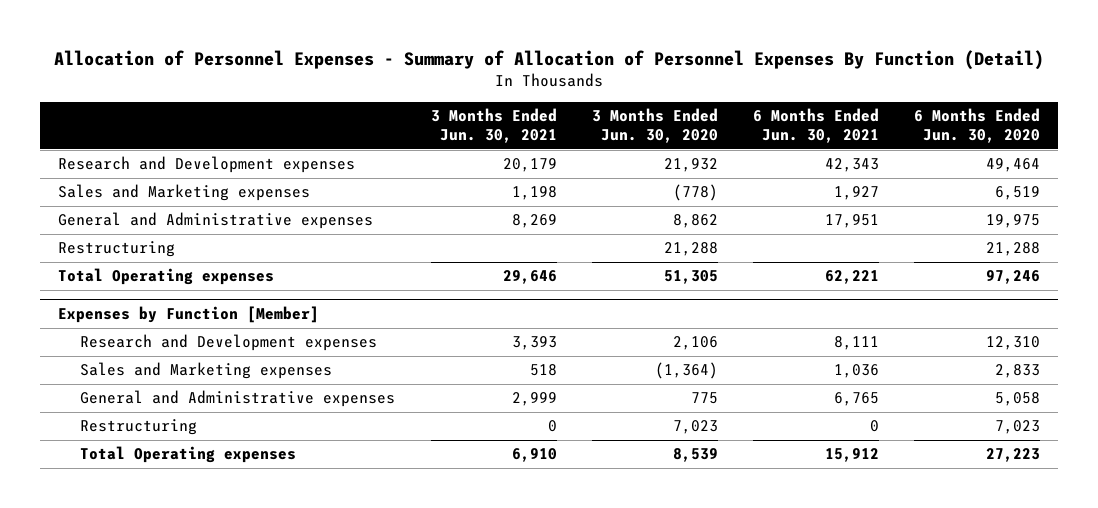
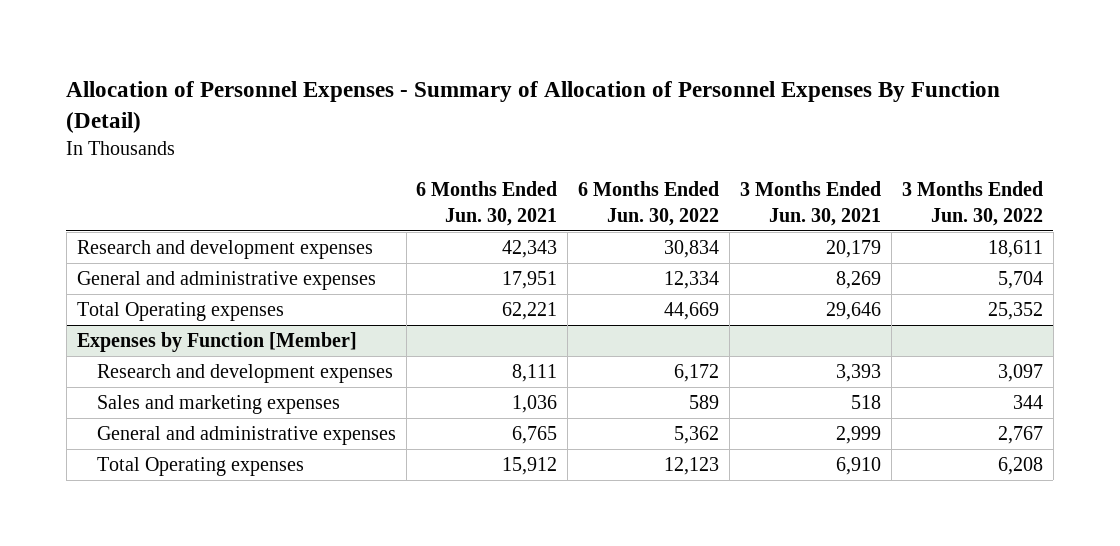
[591,108,718,144] 3 Months Ended Jun. 30, 2020 -> none
[914,108,1041,144] 6 Months Ended Jun. 30, 2020 -> none
none -> [578,181,720,226] 6 Months Ended Jun. 30, 2022
none -> [901,181,1043,226] 3 Months Ended Jun. 30, 2022
[57,184,310,202] Sales and Marketing expenses -> none
[57,241,175,258] Restructuring -> none
[57,156,355,174] Research and Development expenses -> [76,239,373,259] Research and development expenses
[57,212,373,230] General and Administrative expenses -> [76,270,376,290] General and administrative expenses
[80,419,198,436] Restructuring -> none
[80,334,378,352] Research and Development expenses -> [96,363,393,383] Research and development expenses
[80,362,333,380] Sales and Marketing expenses -> [96,394,340,414] Sales and marketing expenses
[80,390,396,408] General and Administrative expenses -> [96,425,396,445] General and administrative expenses

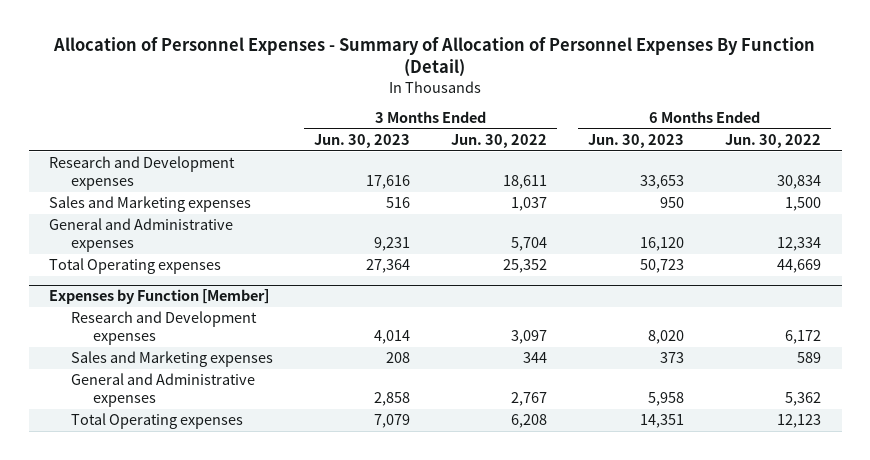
[416,181,558,226] 6 Months Ended Jun. 30, 2021 -> none
[740,181,882,226] 3 Months Ended Jun. 30, 2021 -> none
none -> [314,134,411,149] Jun. 30, 2023
none -> [588,134,685,149] Jun. 30, 2023
[76,239,373,259] Research and development expenses -> [49,156,236,191] Research and Development expenses
none -> [49,196,252,213] Sales and Marketing expenses
[76,270,376,290] General and administrative expenses -> [49,218,234,253] General and Administrative expenses
[96,363,393,383] Research and development expenses -> [71,311,258,346] Research and Development expenses
[96,394,340,414] Sales and marketing expenses -> [71,351,274,368] Sales and Marketing expenses
[96,425,396,445] General and administrative expenses -> [71,373,256,408] General and Administrative expenses

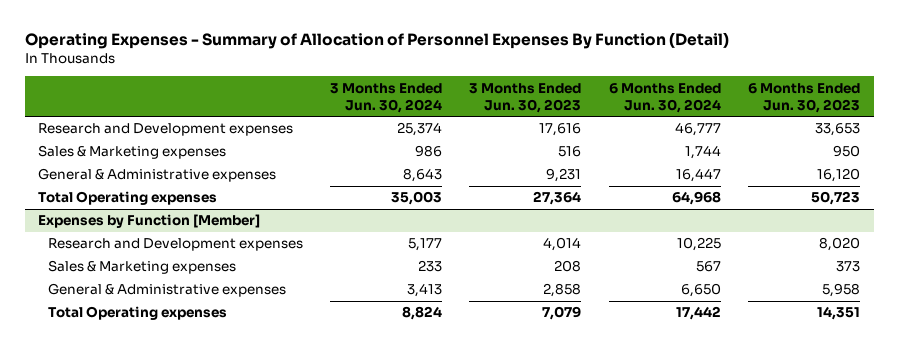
[53,36,816,78] Allocation of Personnel Expenses - Summary of Allocation of Personnel Expenses By Function (Detail) -> [24,32,729,50] Operating Expenses - Summary of Allocation of Personnel Expenses By Function (Detail)
[451,134,548,149] Jun. 30, 2022 -> none
[725,134,822,149] Jun. 30, 2022 -> none
none -> [329,82,442,113] 3 Months Ended Jun. 30, 2024
none -> [608,82,721,113] 6 Months Ended Jun. 30, 2024
[49,196,252,213] Sales and Marketing expenses -> [38,145,227,160] Sales & Marketing expenses
[49,218,234,253] General and Administrative expenses -> [38,168,277,183] General & Administrative expenses
[71,351,274,368] Sales and Marketing expenses -> [47,260,236,275] Sales & Marketing expenses
[71,373,256,408] General and Administrative expenses -> [47,283,286,298] General & Administrative expenses

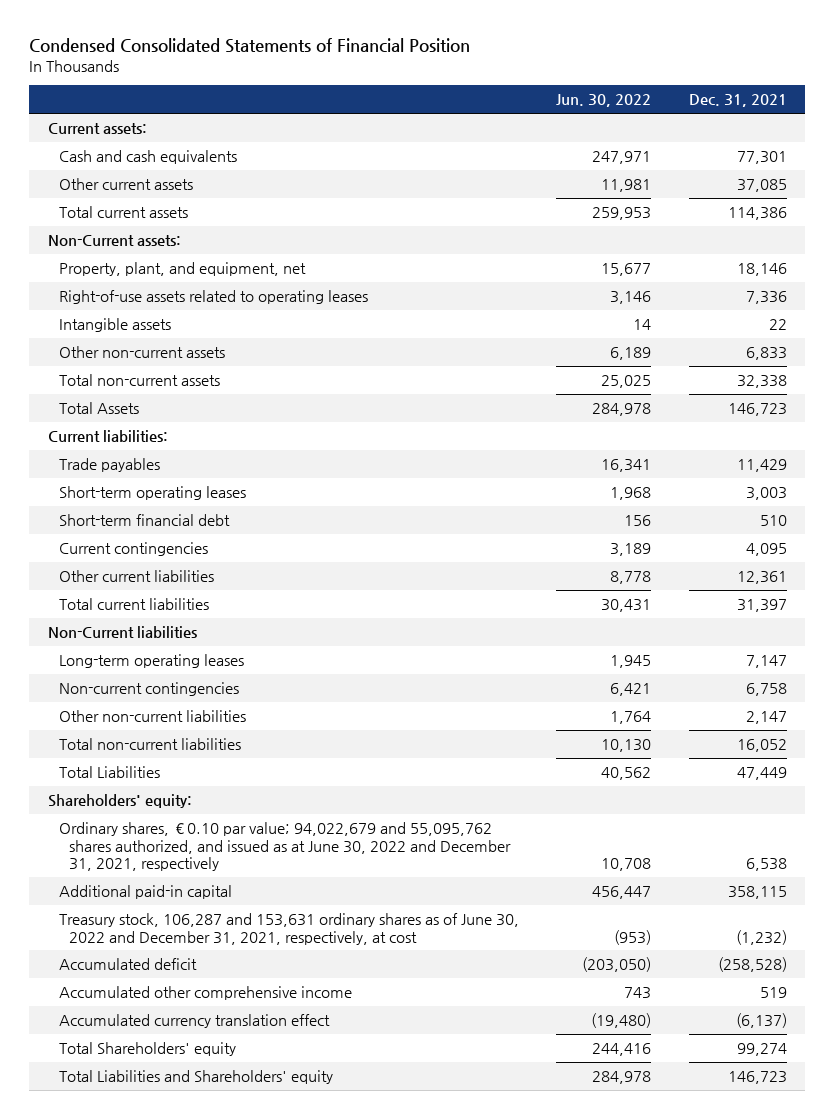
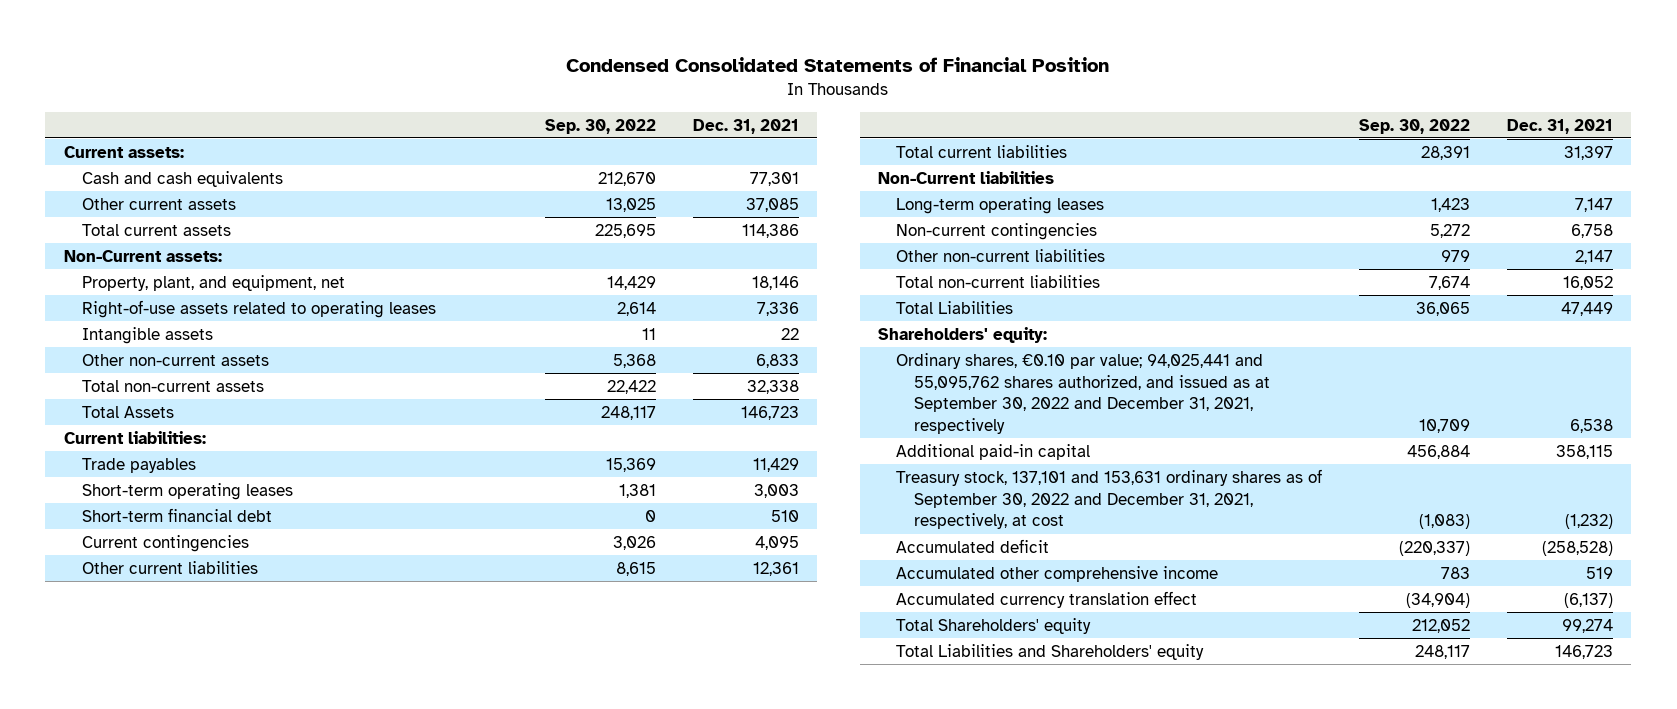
[556,94,652,108] Jun. 30, 2022 -> none
none -> [544,118,656,134] Sep. 30, 2022
[58,821,512,872] Ordinary shares, €0.10 par value; 94,022,679 and 55,095,762 shares authorized, and issued as at June 30, 2022 and December 31, 2021, respectively -> [895,352,1271,435] Ordinary shares, €0.10 par value; 94,025,441 and 55,095,762 shares authorized, and issued as at September 30, 2022 and December 31, 2021, respectively
[58,912,519,945] Treasury stock, 106,287 and 153,631 ordinary shares as of June 30, 2022 and December 31, 2021, respectively, at cost -> [895,468,1322,530] Treasury stock, 137,101 and 153,631 ordinary shares as of September 30, 2022 and December 31, 2021, respectively, at cost

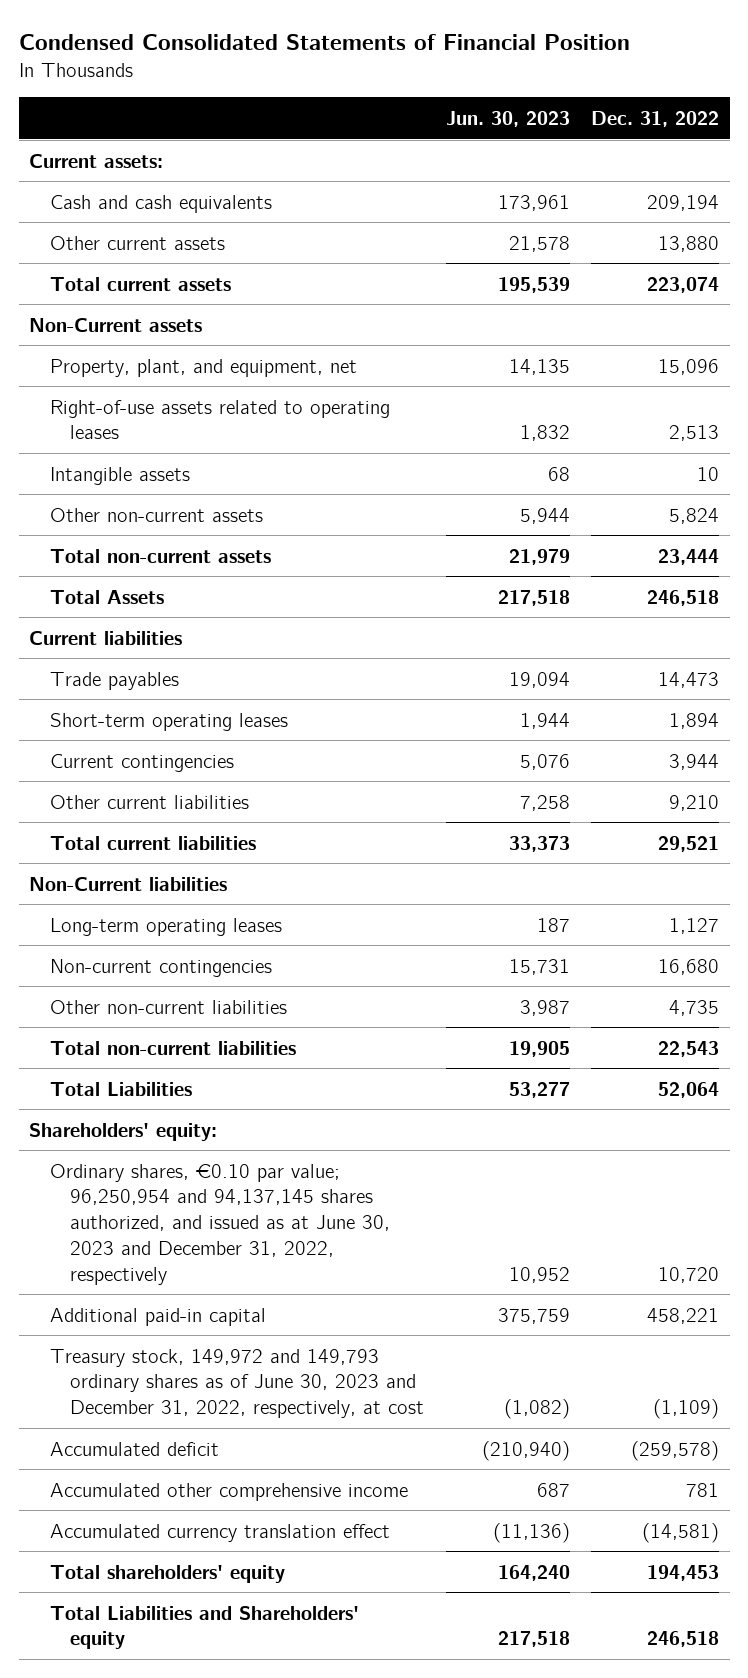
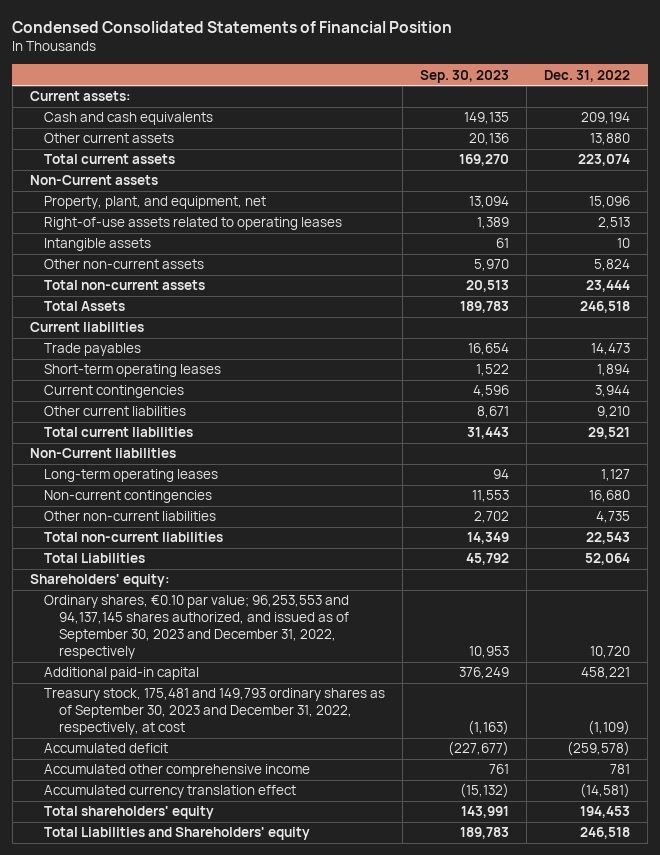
[445,110,570,127] Jun. 30, 2023 -> none
none -> [420,69,510,83] Sep. 30, 2023
[49,1163,391,1285] Ordinary shares, €0.10 par value; 96,250,954 and 94,137,145 shares authorized, and issued as at June 30, 2023 and December 31, 2022, respectively -> [44,595,350,660] Ordinary shares, €0.10 par value; 96,253,553 and 94,137,145 shares authorized, and issued as of September 30, 2023 and December 31, 2022, respectively
[49,1348,425,1419] Treasury stock, 149,972 and 149,793 ordinary shares as of June 30, 2023 and December 31, 2022, respectively, at cost -> [44,688,386,736] Treasury stock, 175,481 and 149,793 ordinary shares as of September 30, 2023 and December 31, 2022, respectively, at cost

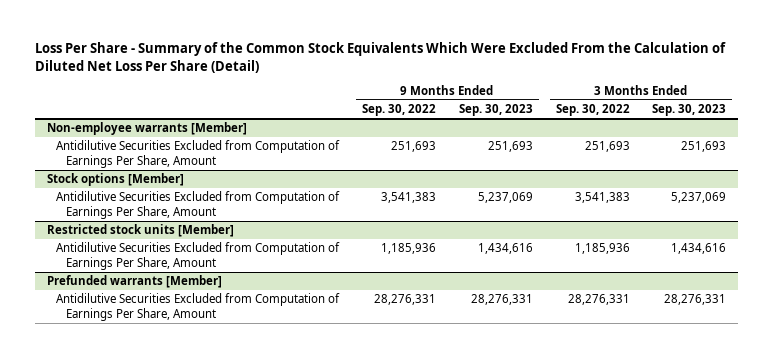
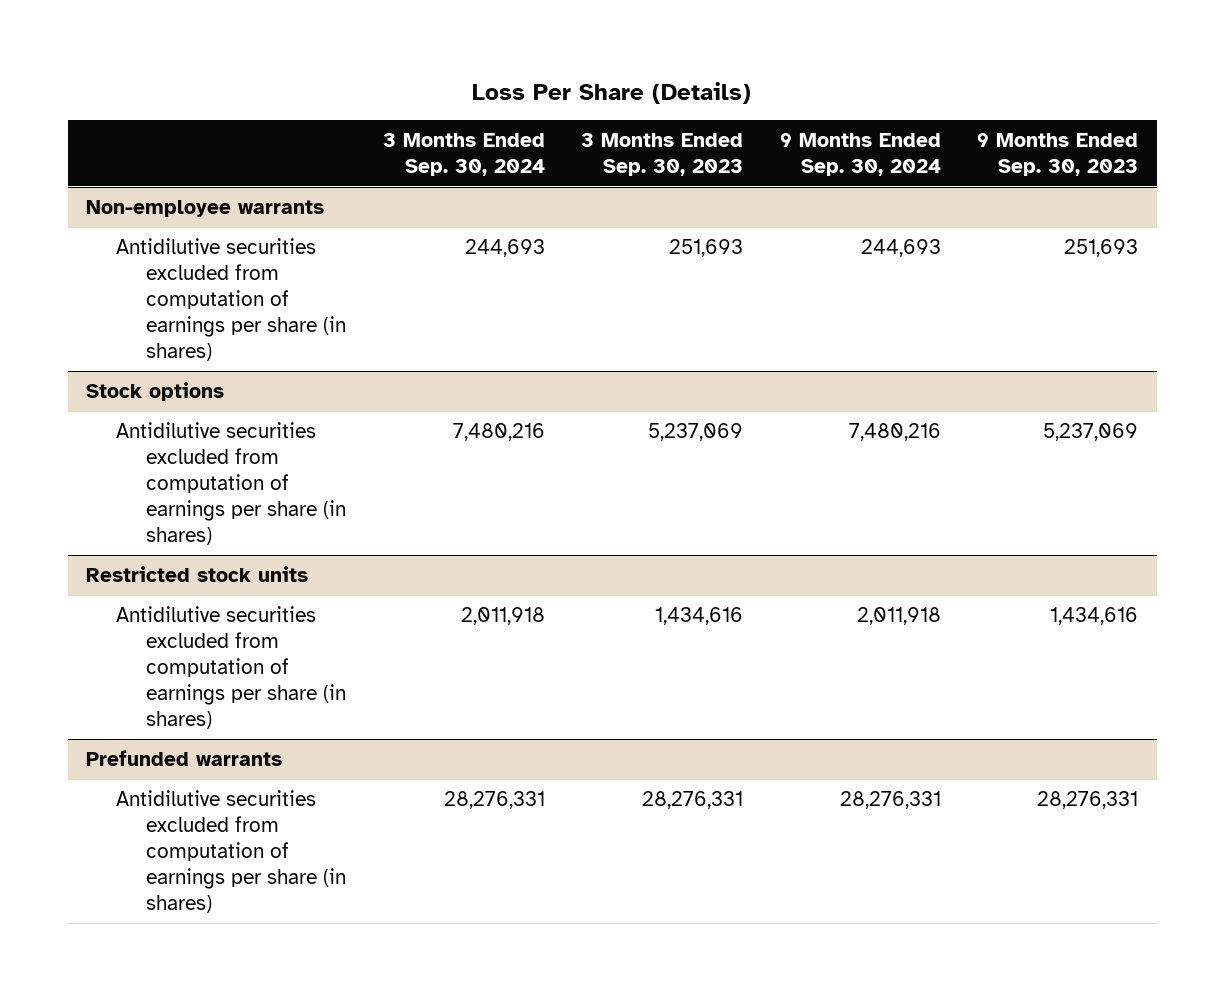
[35,41,727,73] Loss Per Share - Summary of the Common Stock Equivalents Which Were Excluded From the Calculation of Diluted Net Loss Per Share (Detail) -> [472,81,752,104] Loss Per Share (Details)
[362,104,437,117] Sep. 30, 2022 -> none
[555,104,630,117] Sep. 30, 2022 -> none
none -> [382,133,545,177] 3 Months Ended Sep. 30, 2024
none -> [779,133,941,177] 9 Months Ended Sep. 30, 2024
[46,122,247,136] Non-employee warrants [Member] -> [85,199,324,217] Non-employee warrants
[56,140,341,168] Antidilutive Securities Excluded from Computation of Earnings Per Share, Amount -> [116,237,347,362] Antidilutive securities excluded from computation of earnings per share (in shares)
[46,173,184,187] Stock options [Member] -> [85,381,224,401] Stock options
[56,191,341,219] Antidilutive Securities Excluded from Computation of Earnings Per Share, Amount -> [116,421,347,546] Antidilutive securities excluded from computation of earnings per share (in shares)
[46,224,234,238] Restricted stock units [Member] -> [85,565,308,582] Restricted stock units
[56,242,341,270] Antidilutive Securities Excluded from Computation of Earnings Per Share, Amount -> [116,605,347,730] Antidilutive securities excluded from computation of earnings per share (in shares)
[46,275,222,289] Prefunded warrants [Member] -> [85,749,282,766] Prefunded warrants
[56,293,341,321] Antidilutive Securities Excluded from Computation of Earnings Per Share, Amount -> [116,789,347,914] Antidilutive securities excluded from computation of earnings per share (in shares)

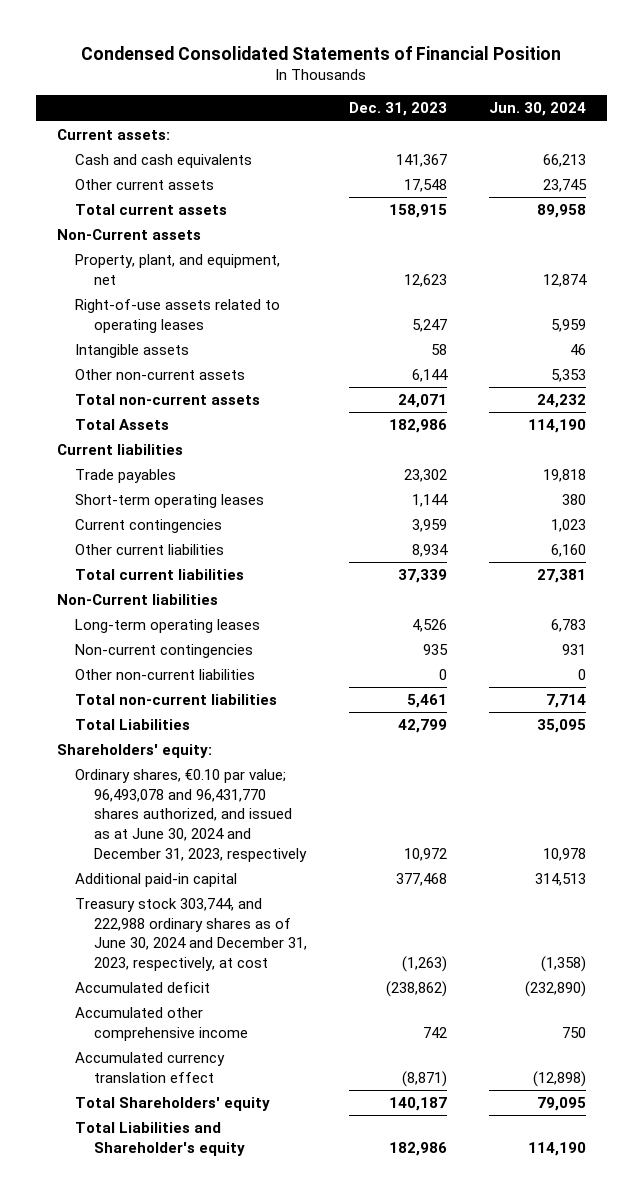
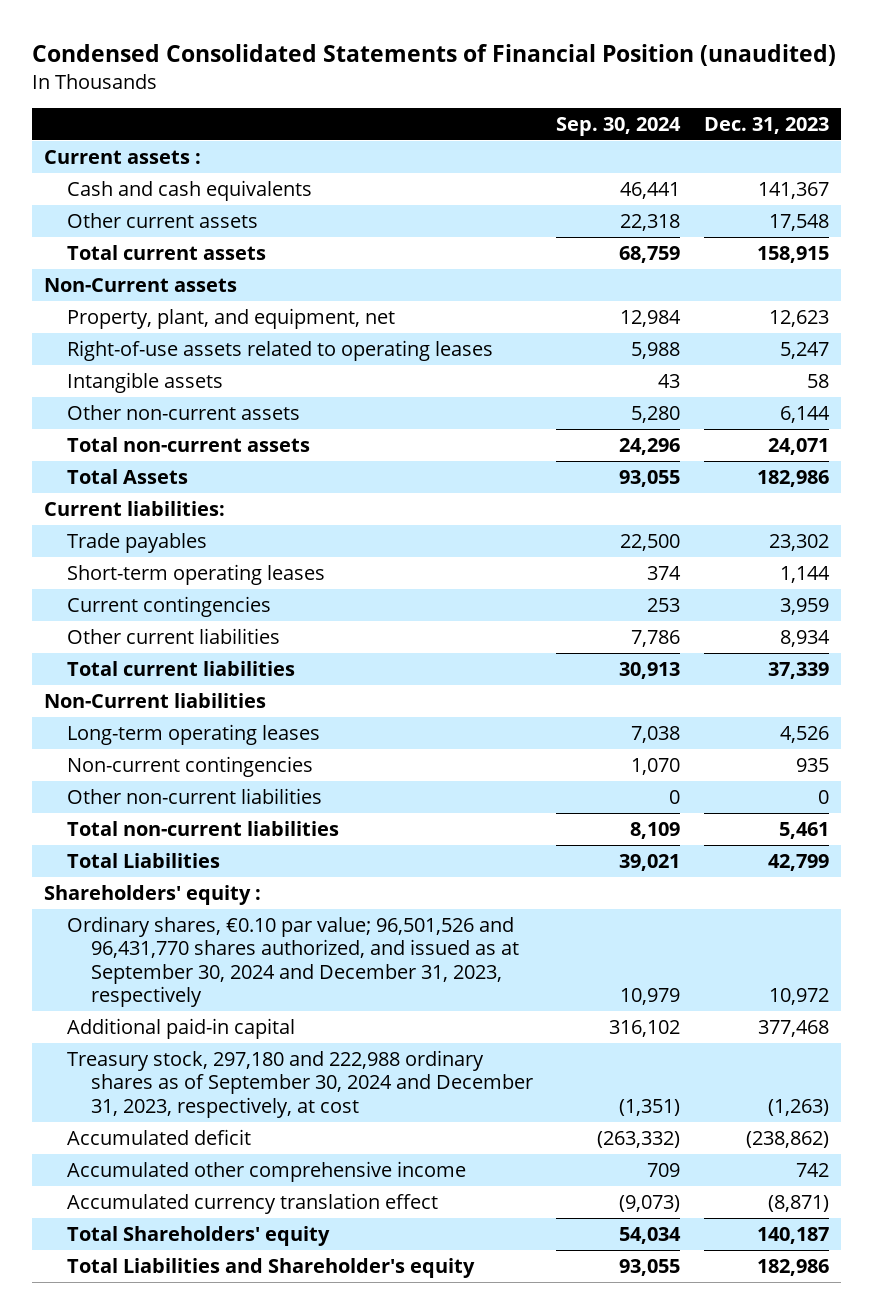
[81,45,562,60] Condensed Consolidated Statements of Financial Position -> [32,44,837,67] Condensed Consolidated Statements of Financial Position (unaudited)
[488,102,586,117] Jun. 30, 2024 -> none
none -> [556,116,682,136] Sep. 30, 2024
[56,129,170,141] Current assets: -> [44,149,202,164] Current assets :
[56,444,183,456] Current liabilities -> [44,500,226,516] Current liabilities:
[56,744,212,759] Shareholders' equity: -> [44,884,262,905] Shareholders' equity :
[75,769,307,862] Ordinary shares, €0.10 par value; 96,493,078 and 96,431,770 shares authorized, and issued as at June 30, 2024 and December 31, 2023, respectively -> [67,915,519,1008] Ordinary shares, €0.10 par value; 96,501,526 and 96,431,770 shares authorized, and issued as at September 30, 2024 and December 31, 2023, respectively
[75,898,307,972] Treasury stock 303,744, and 222,988 ordinary shares as of June 30, 2024 and December 31, 2023, respectively, at cost -> [67,1049,533,1118] Treasury stock, 297,180 and 222,988 ordinary shares as of September 30, 2024 and December 31, 2023, respectively, at cost

